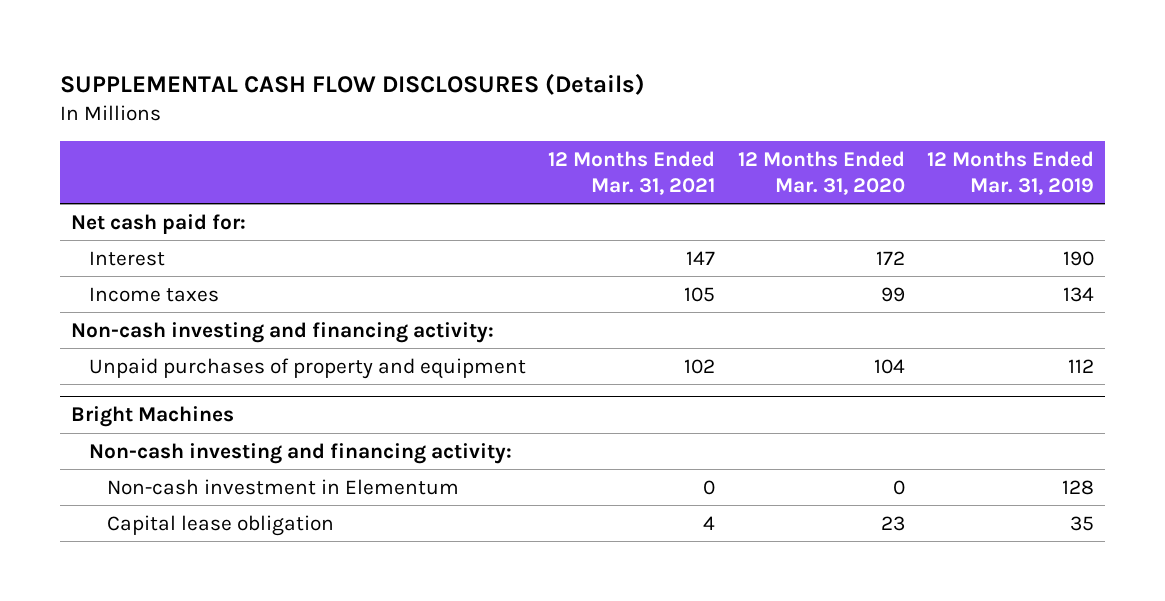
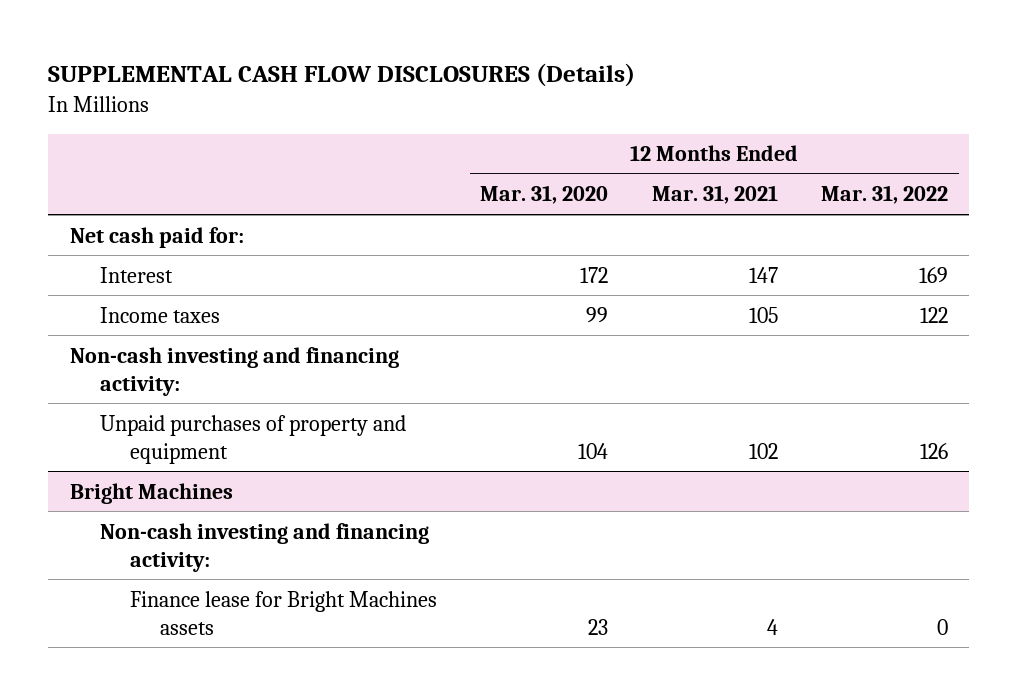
[927,151,1095,195] 12 Months Ended Mar. 31, 2019 -> none
none -> [820,185,948,205] Mar. 31, 2022
[106,478,459,495] Non-cash investment in Elementum -> none
[106,514,334,536] Capital lease obligation -> [130,590,438,635] Finance lease for Bright Machines assets

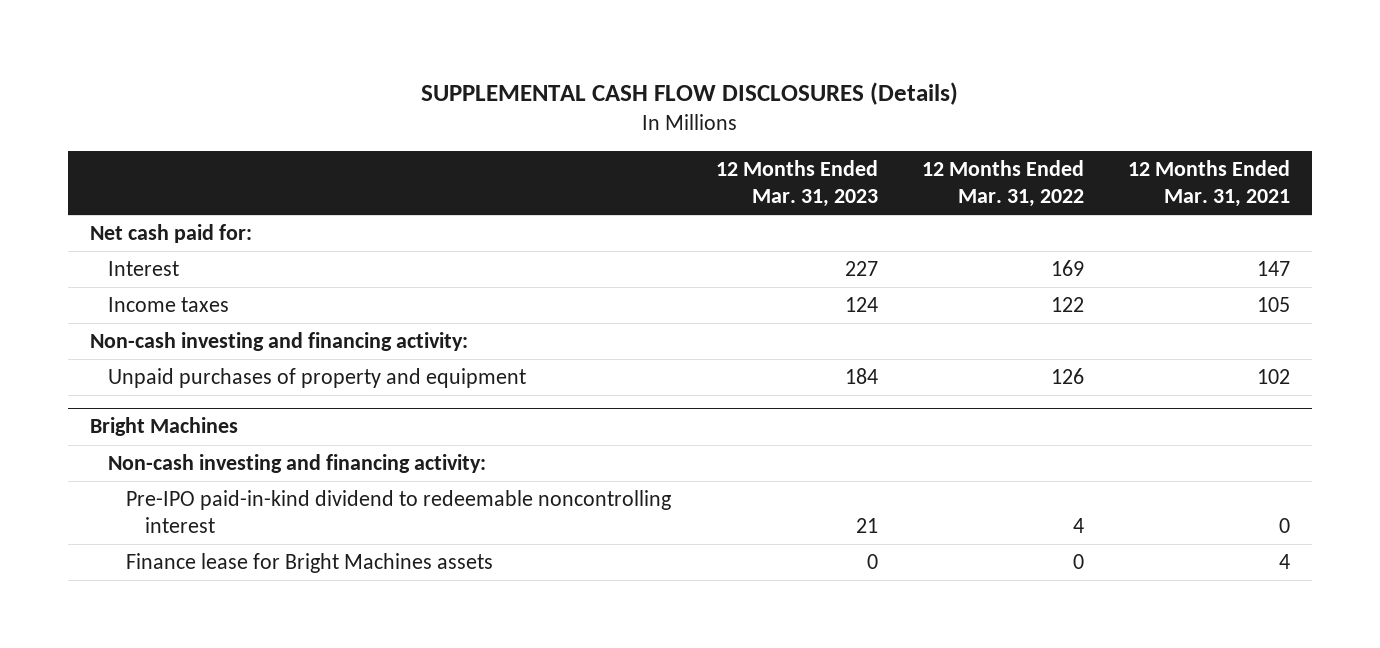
[480,185,609,205] Mar. 31, 2020 -> none
none -> [715,160,878,207] 12 Months Ended Mar. 31, 2023
none -> [126,490,672,533] Pre-IPO paid-in-kind dividend to redeemable noncontrolling interest

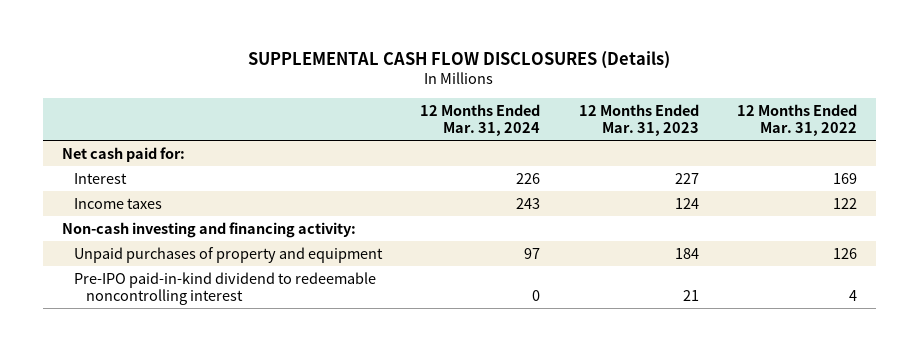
[1127,160,1290,207] 12 Months Ended Mar. 31, 2021 -> none
none -> [420,104,541,137] 12 Months Ended Mar. 31, 2024
[90,417,239,437] Bright Machines -> none
[108,454,487,474] Non-cash investing and financing activity: -> none
[126,553,494,574] Finance lease for Bright Machines assets -> none

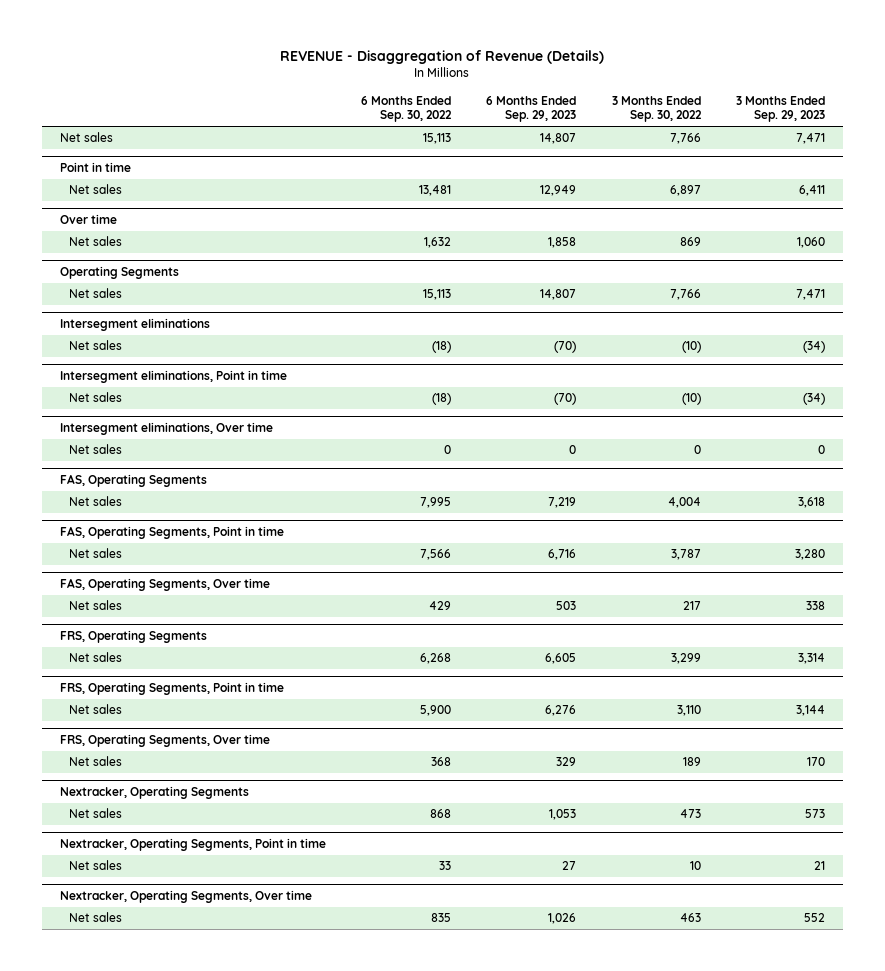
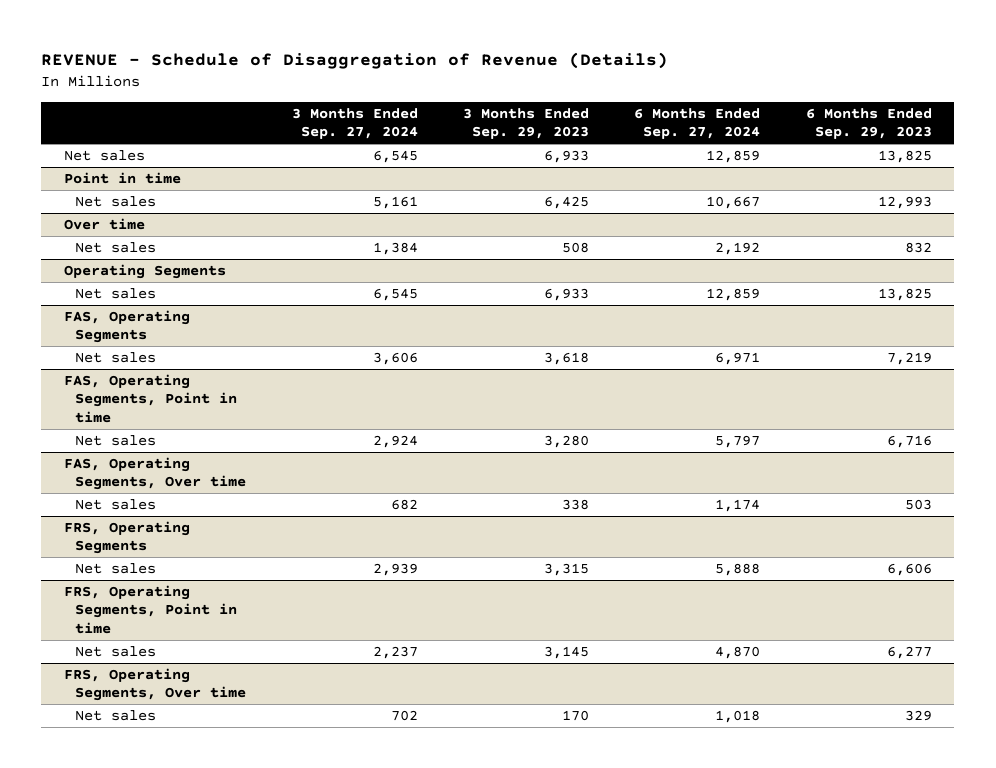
[280,49,605,64] REVENUE - Disaggregation of Revenue (Details) -> [41,52,669,70] REVENUE - Schedule of Disaggregation of Revenue (Details)
[361,95,453,123] 6 Months Ended Sep. 30, 2022 -> none
[611,95,702,123] 3 Months Ended Sep. 30, 2022 -> none
none -> [291,108,418,140] 3 Months Ended Sep. 27, 2024
none -> [634,108,761,140] 6 Months Ended Sep. 27, 2024
[540,133,577,145] 14,807 -> [877,150,932,164] 13,825
[796,133,826,145] 7,471 -> [543,150,589,164] 6,933
[540,185,577,197] 12,949 -> [877,196,932,210] 12,993
[799,185,826,197] 6,411 -> [543,196,589,210] 6,425
[548,237,577,249] 1,858 -> [904,242,932,254] 832
[797,237,826,249] 1,060 -> [561,242,589,254] 508
[59,317,210,331] Intersegment eliminations -> none
[68,340,122,351] Net sales -> none
[59,369,287,383] Intersegment eliminations, Point in time -> none
[68,392,122,403] Net sales -> none
[59,421,273,435] Intersegment eliminations, Over time -> none
[68,444,122,455] Net sales -> none
[540,289,577,301] 14,807 -> [877,288,932,302] 13,825
[796,289,826,301] 7,471 -> [543,288,589,302] 6,933
[545,653,577,665] 6,605 -> [886,563,932,577] 6,606
[798,653,826,665] 3,314 -> [543,563,589,577] 3,315
[545,705,577,717] 6,276 -> [886,646,932,660] 6,277
[796,705,826,717] 3,144 -> [543,646,589,660] 3,145
[59,785,249,799] Nextracker, Operating Segments -> none
[68,808,122,819] Net sales -> none
[59,837,326,851] Nextracker, Operating Segments, Point in time -> none
[68,860,122,871] Net sales -> none
[59,889,312,903] Nextracker, Operating Segments, Over time -> none
[68,912,122,923] Net sales -> none

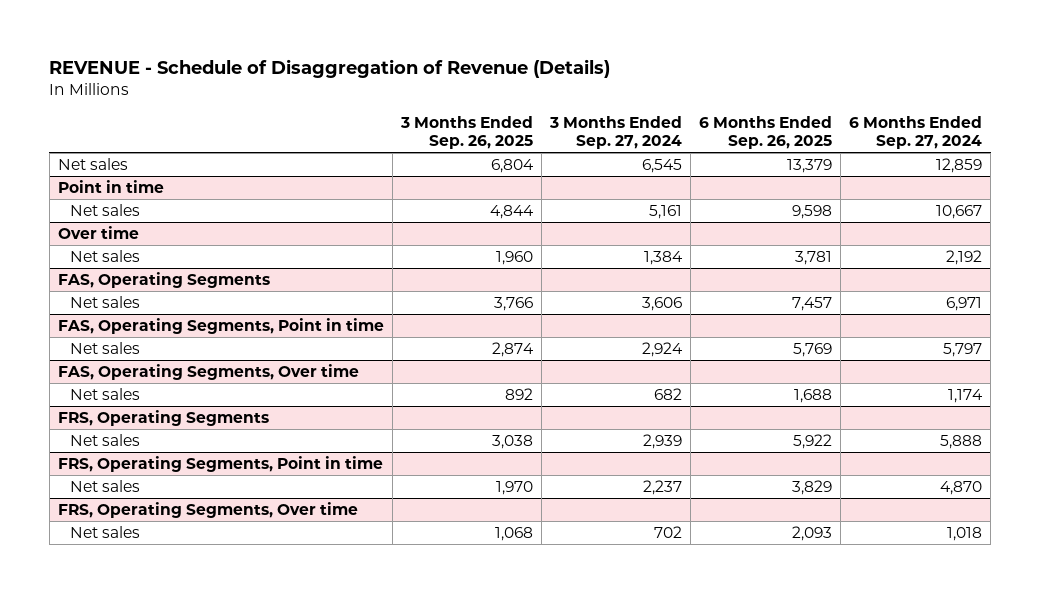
[462,108,589,140] 3 Months Ended Sep. 29, 2023 -> none
[805,108,932,140] 6 Months Ended Sep. 29, 2023 -> none
none -> [399,115,533,150] 3 Months Ended Sep. 26, 2025
none -> [699,115,833,150] 6 Months Ended Sep. 26, 2025
[63,264,226,280] Operating Segments -> none
[75,288,157,300] Net sales -> none

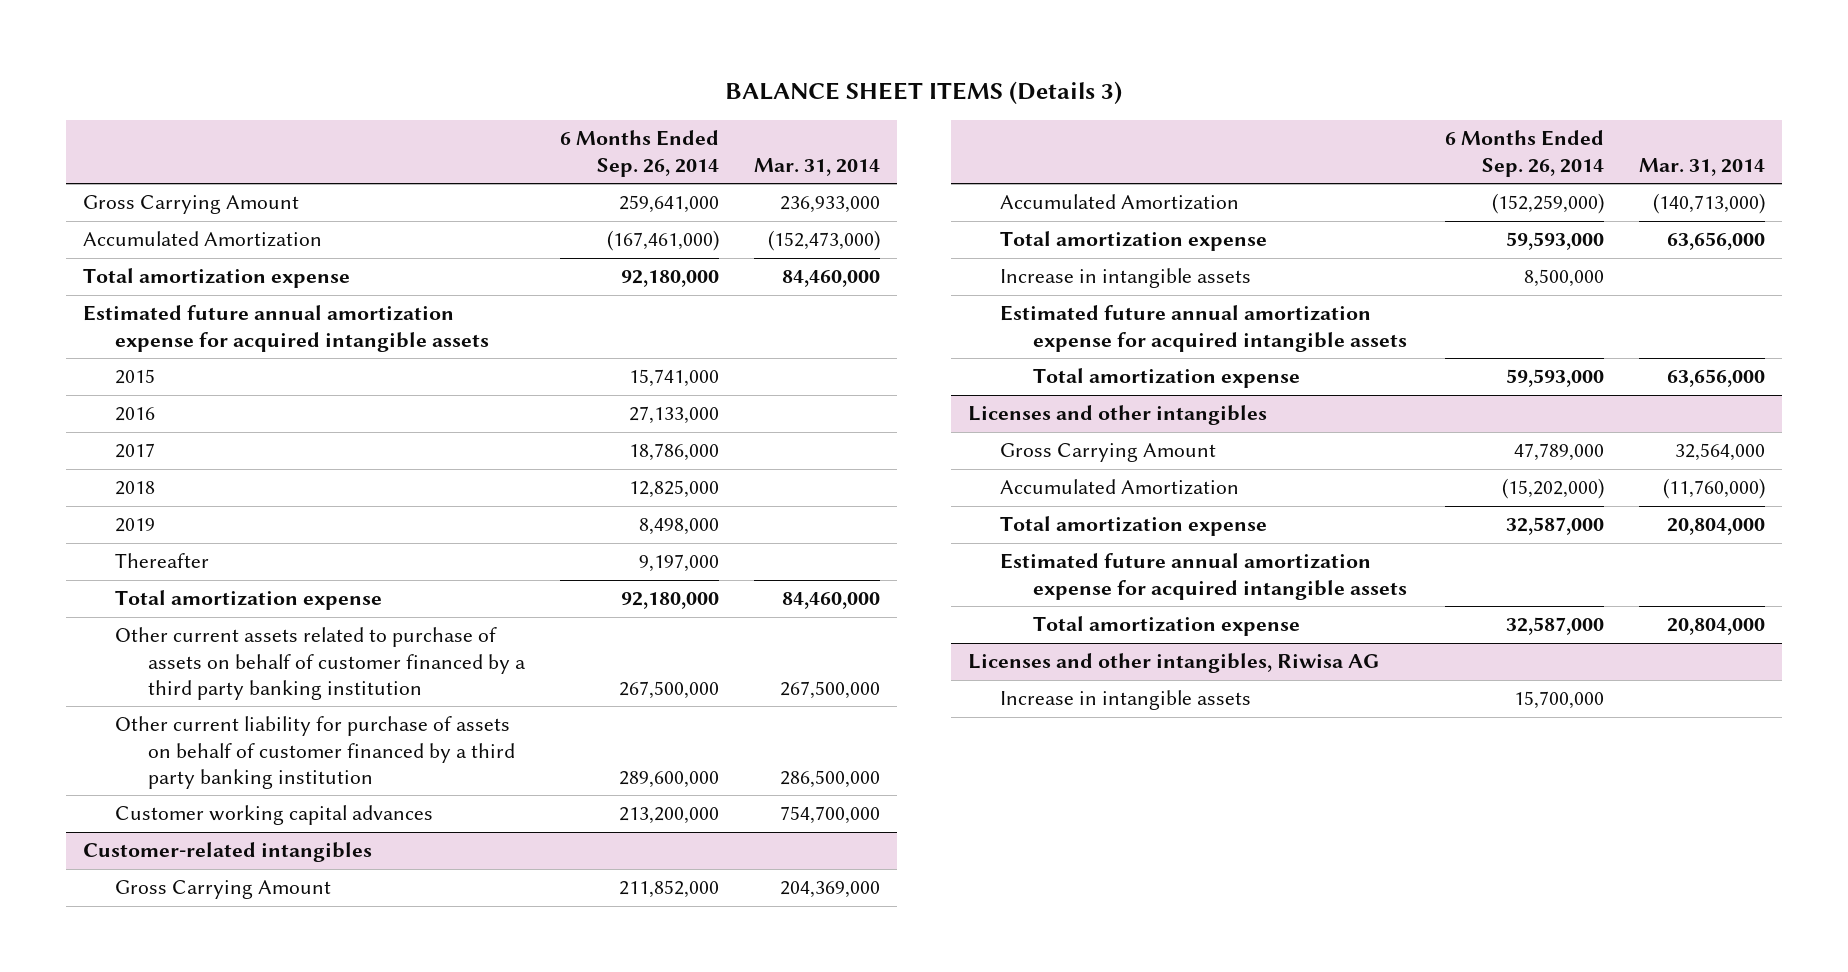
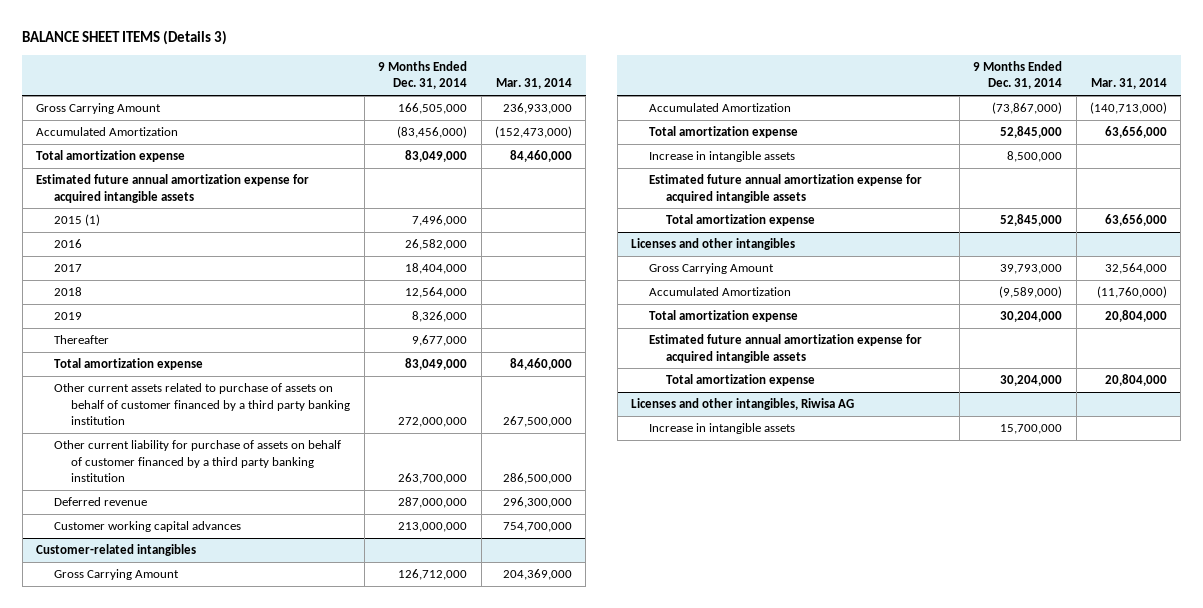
[559,130,719,177] 6 Months Ended Sep. 26, 2014 -> none
none -> [378,60,468,90] 9 Months Ended Dec. 31, 2014
[115,369,156,385] 2015 -> [53,214,100,227] 2015 (1)
none -> [53,497,147,507] Deferred revenue

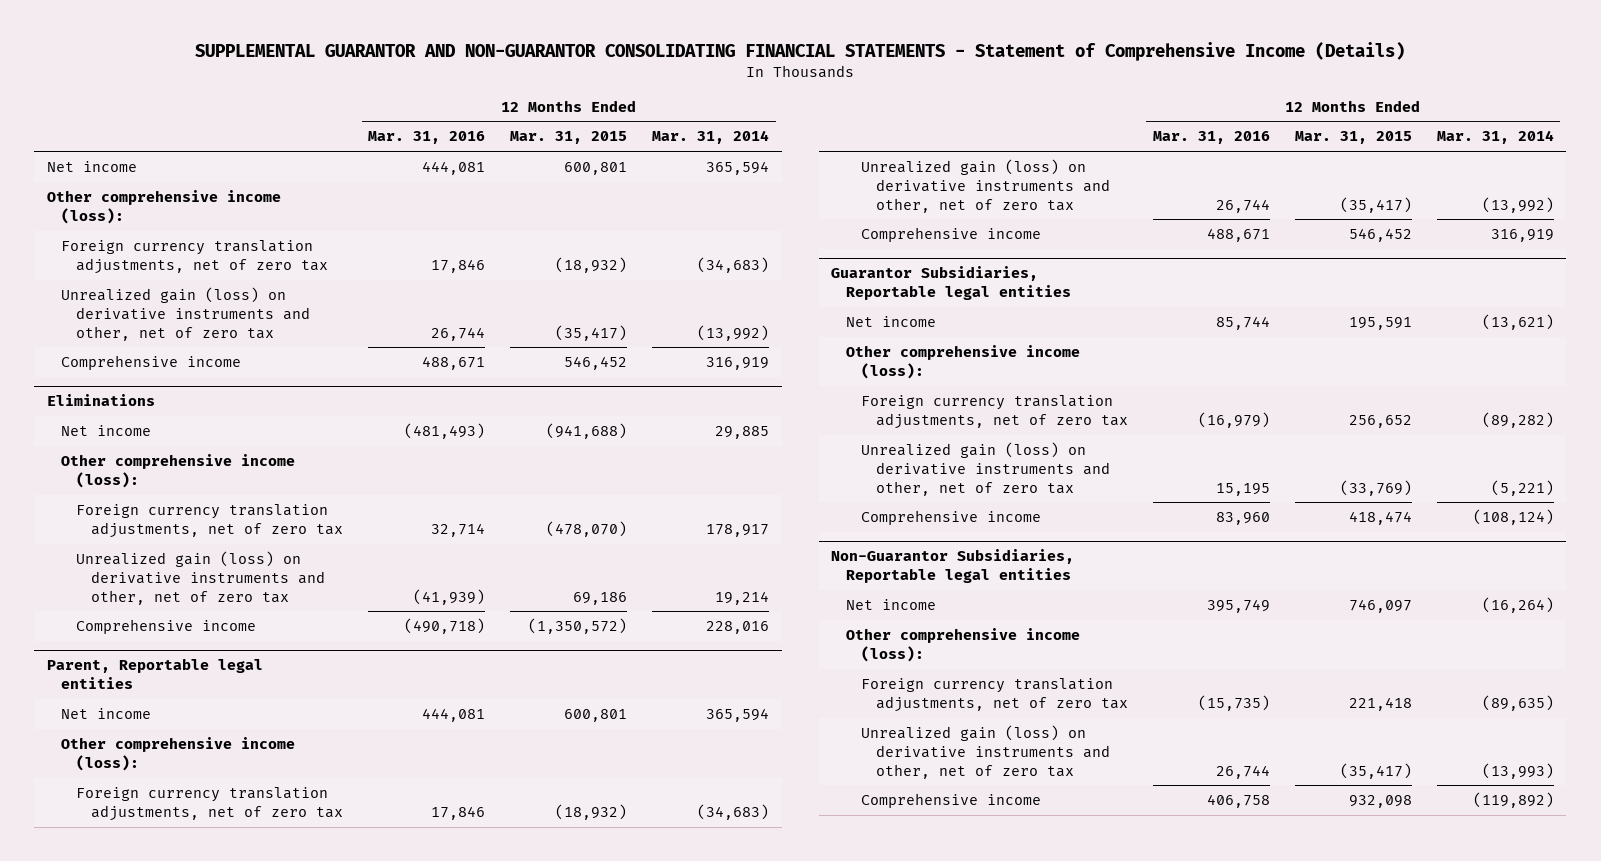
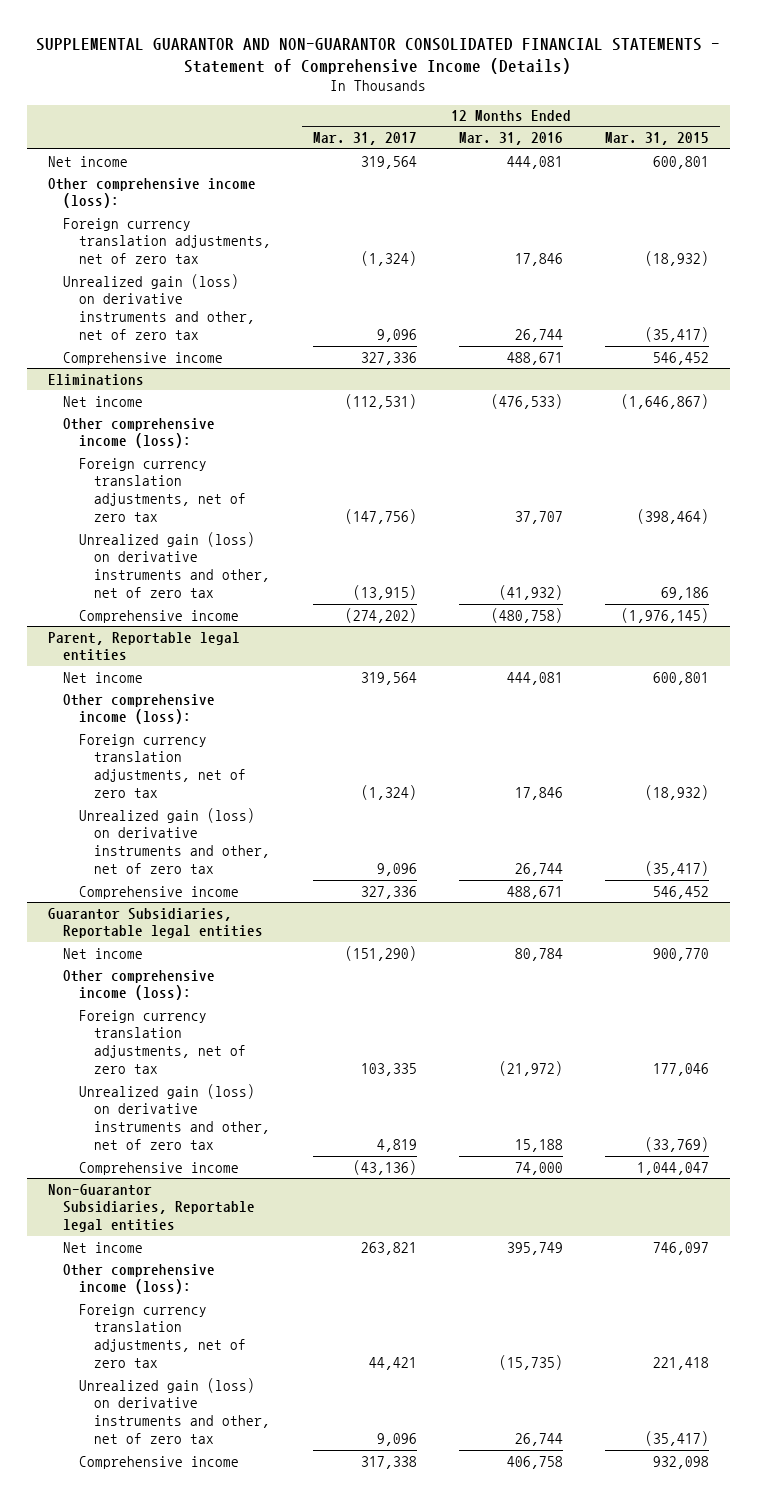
[195,41,1406,61] SUPPLEMENTAL GUARANTOR AND NON-GUARANTOR CONSOLIDATING FINANCIAL STATEMENTS - Statement of Comprehensive Income (Details) -> [36,37,721,75] SUPPLEMENTAL GUARANTOR AND NON-GUARANTOR CONSOLIDATED FINANCIAL STATEMENTS - Statement of Comprehensive Income (Details)
[652,130,770,145] Mar. 31, 2014 -> none
none -> [312,132,417,146] Mar. 31, 2017
[404,423,486,440] (481,493) -> [491,393,564,409] (476,533)
[546,423,628,440] (941,688) -> [621,393,710,409] (1,646,867)
[431,522,486,537] 32,714 -> [515,511,564,525] 37,707
[546,520,628,537] (478,070) -> [637,509,710,525] (398,464)
[413,588,486,605] (41,939) -> [499,585,564,601] (41,932)
[404,618,486,635] (490,718) -> [491,607,564,623] (480,758)
[528,618,628,635] (1,350,572) -> [621,607,710,623] (1,976,145)
[1215,316,1270,331] 85,744 -> [515,947,564,961] 80,784
[1348,317,1412,331] 195,591 -> [653,947,710,961] 900,770
[1197,411,1270,428] (16,979) -> [499,1061,564,1077] (21,972)
[1348,414,1412,428] 256,652 -> [653,1063,710,1077] 177,046
[1215,482,1270,496] 15,195 -> [515,1139,564,1153] 15,188
[1215,512,1270,526] 83,960 -> [515,1161,564,1175] 74,000
[1348,511,1412,526] 418,474 -> [637,1161,710,1175] 1,044,047

